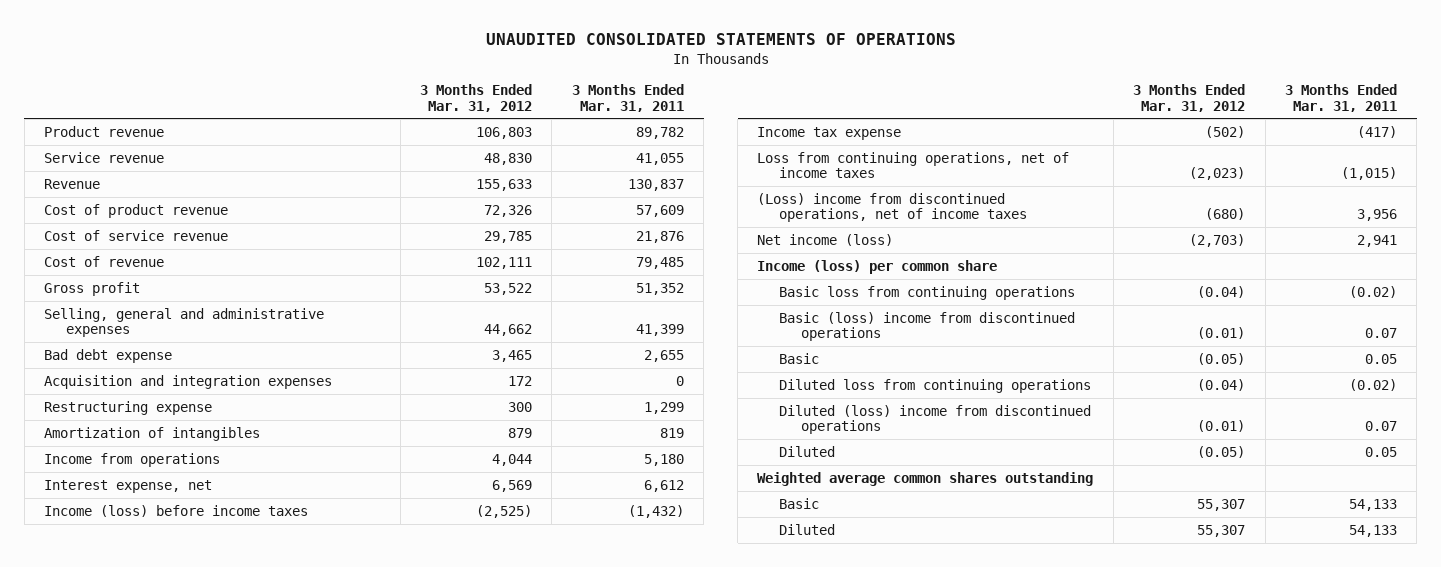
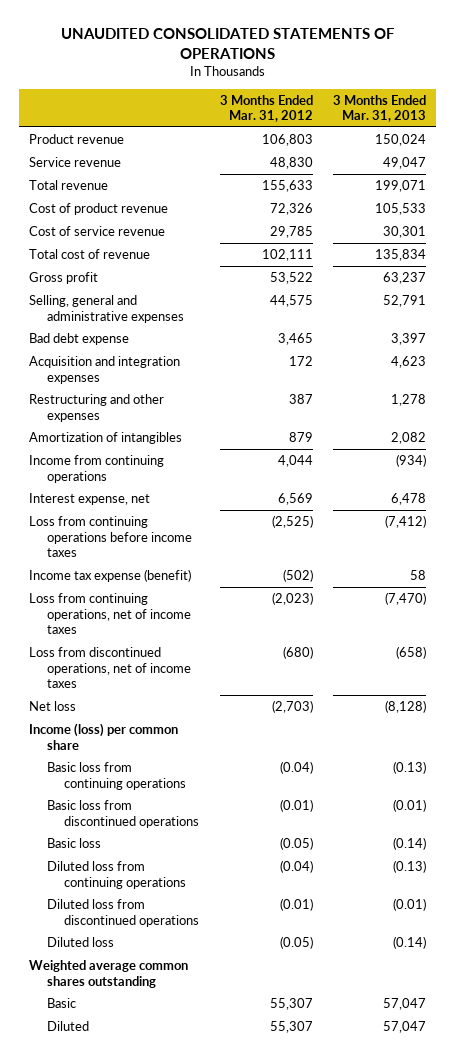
[571,84,684,112] 3 Months Ended Mar. 31, 2011 -> none
none -> [333,94,427,123] 3 Months Ended Mar. 31, 2013
[44,178,101,189] Revenue -> [29,180,109,191] Total revenue
[44,255,165,267] Cost of revenue -> [29,249,151,260] Total cost of revenue
[483,324,532,337] 44,662 -> [269,295,313,308] 44,575
[44,400,213,415] Restructuring expense -> [29,394,165,422] Restructuring and other expenses
[507,401,532,412] 300 -> [288,394,313,405] 387
[44,452,221,467] Income from operations -> [29,455,165,483] Income from continuing operations
[44,504,309,517] Income (loss) before income taxes -> [29,516,192,557] Loss from continuing operations before income taxes
[757,126,902,140] Income tax expense -> [29,569,192,583] Income tax expense (benefit)
[757,192,1028,223] (Loss) income from discontinued operations, net of income taxes -> [29,647,191,688] Loss from discontinued operations, net of income taxes
[757,233,894,246] Net income (loss) -> [29,701,77,712] Net loss
[779,311,1076,342] Basic (loss) income from discontinued operations -> [46,800,200,828] Basic loss from discontinued operations
[779,352,820,364] Basic -> [46,838,101,849] Basic loss
[779,404,1092,435] Diluted (loss) income from discontinued operations -> [46,899,200,927] Diluted loss from discontinued operations
[779,445,836,457] Diluted -> [46,937,114,948] Diluted loss

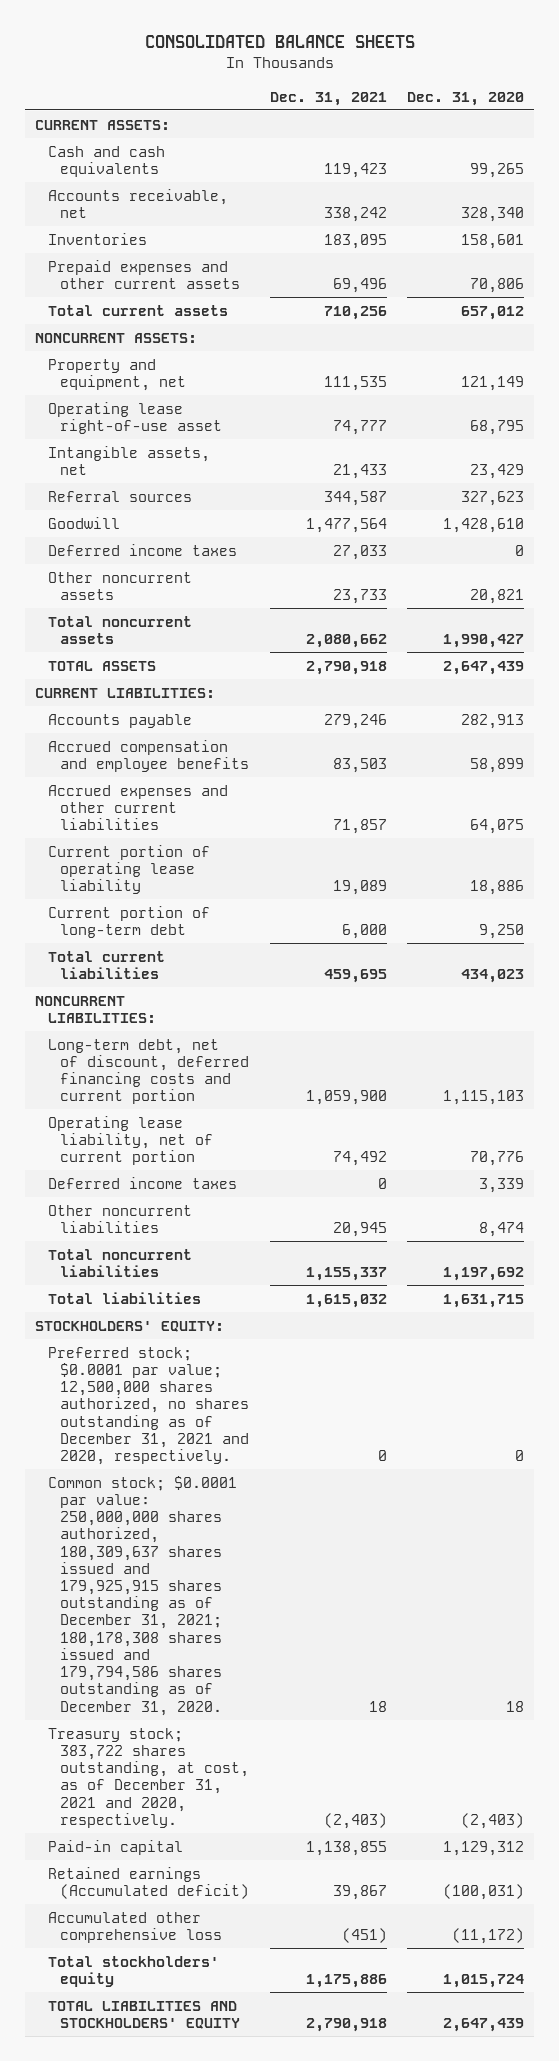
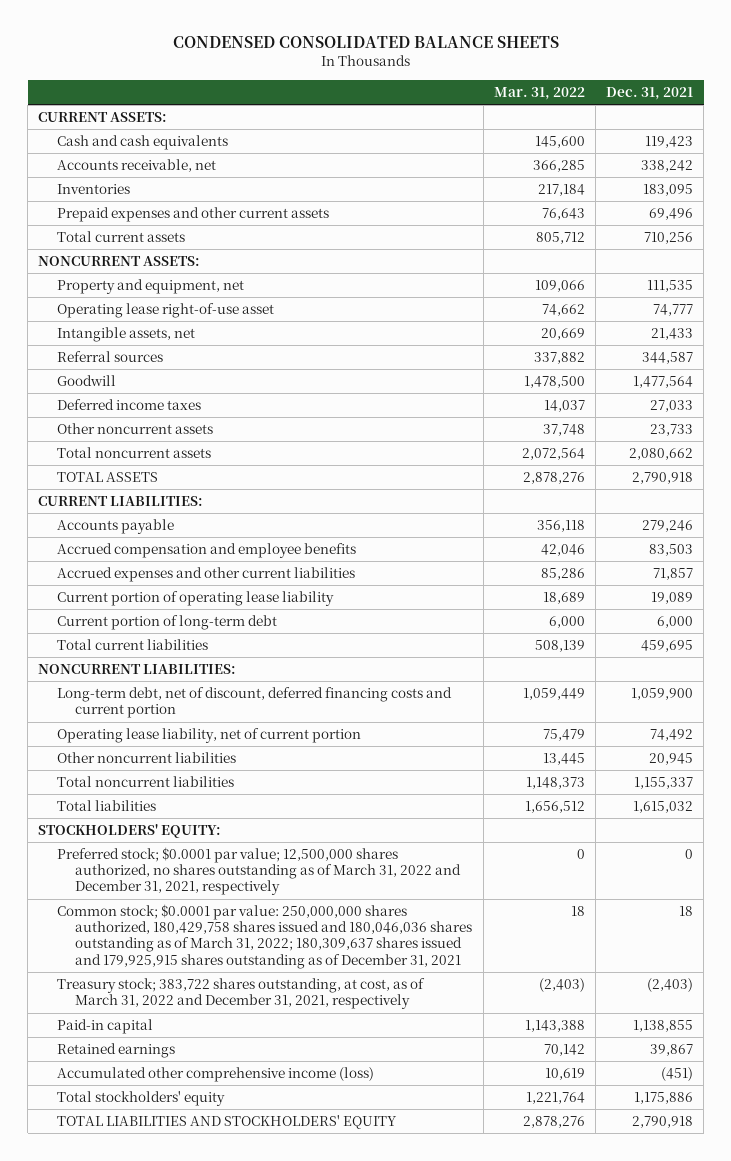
[144,34,415,48] CONSOLIDATED BALANCE SHEETS -> [172,36,559,49] CONDENSED CONSOLIDATED BALANCE SHEETS
[407,91,525,106] Dec. 31, 2020 -> none
none -> [493,86,585,100] Mar. 31, 2022
[47,1176,237,1189] Deferred income taxes -> none
[47,1346,250,1466] Preferred stock; $0.0001 par value; 12,500,000 shares authorized, no shares outstanding as of December 31, 2021 and 2020, respectively. -> [56,847,462,896] Preferred stock; $0.0001 par value; 12,500,000 shares authorized, no shares outstanding as of March 31, 2022 and December 31, 2021, respectively
[47,1475,237,1716] Common stock; $0.0001 par value: 250,000,000 shares authorized, 180,309,637 shares issued and 179,925,915 shares outstanding as of December 31, 2021; 180,178,308 shares issued and 179,794,586 shares outstanding as of December 31, 2020. -> [56,904,473,969] Common stock; $0.0001 par value: 250,000,000 shares authorized, 180,429,758 shares issued and 180,046,036 shares outstanding as of March 31, 2022; 180,309,637 shares issued and 179,925,915 shares outstanding as of December 31, 2021
[47,1727,250,1828] Treasury stock; 383,722 shares outstanding, at cost, as of December 31, 2021 and 2020, respectively. -> [56,978,425,1010] Treasury stock; 383,722 shares outstanding, at cost, as of March 31, 2022 and December 31, 2021, respectively
[47,1866,250,1899] Retained earnings (Accumulated deficit) -> [56,1043,175,1059] Retained earnings
[47,1911,223,1943] Accumulated other comprehensive loss -> [56,1067,374,1083] Accumulated other comprehensive income (loss)

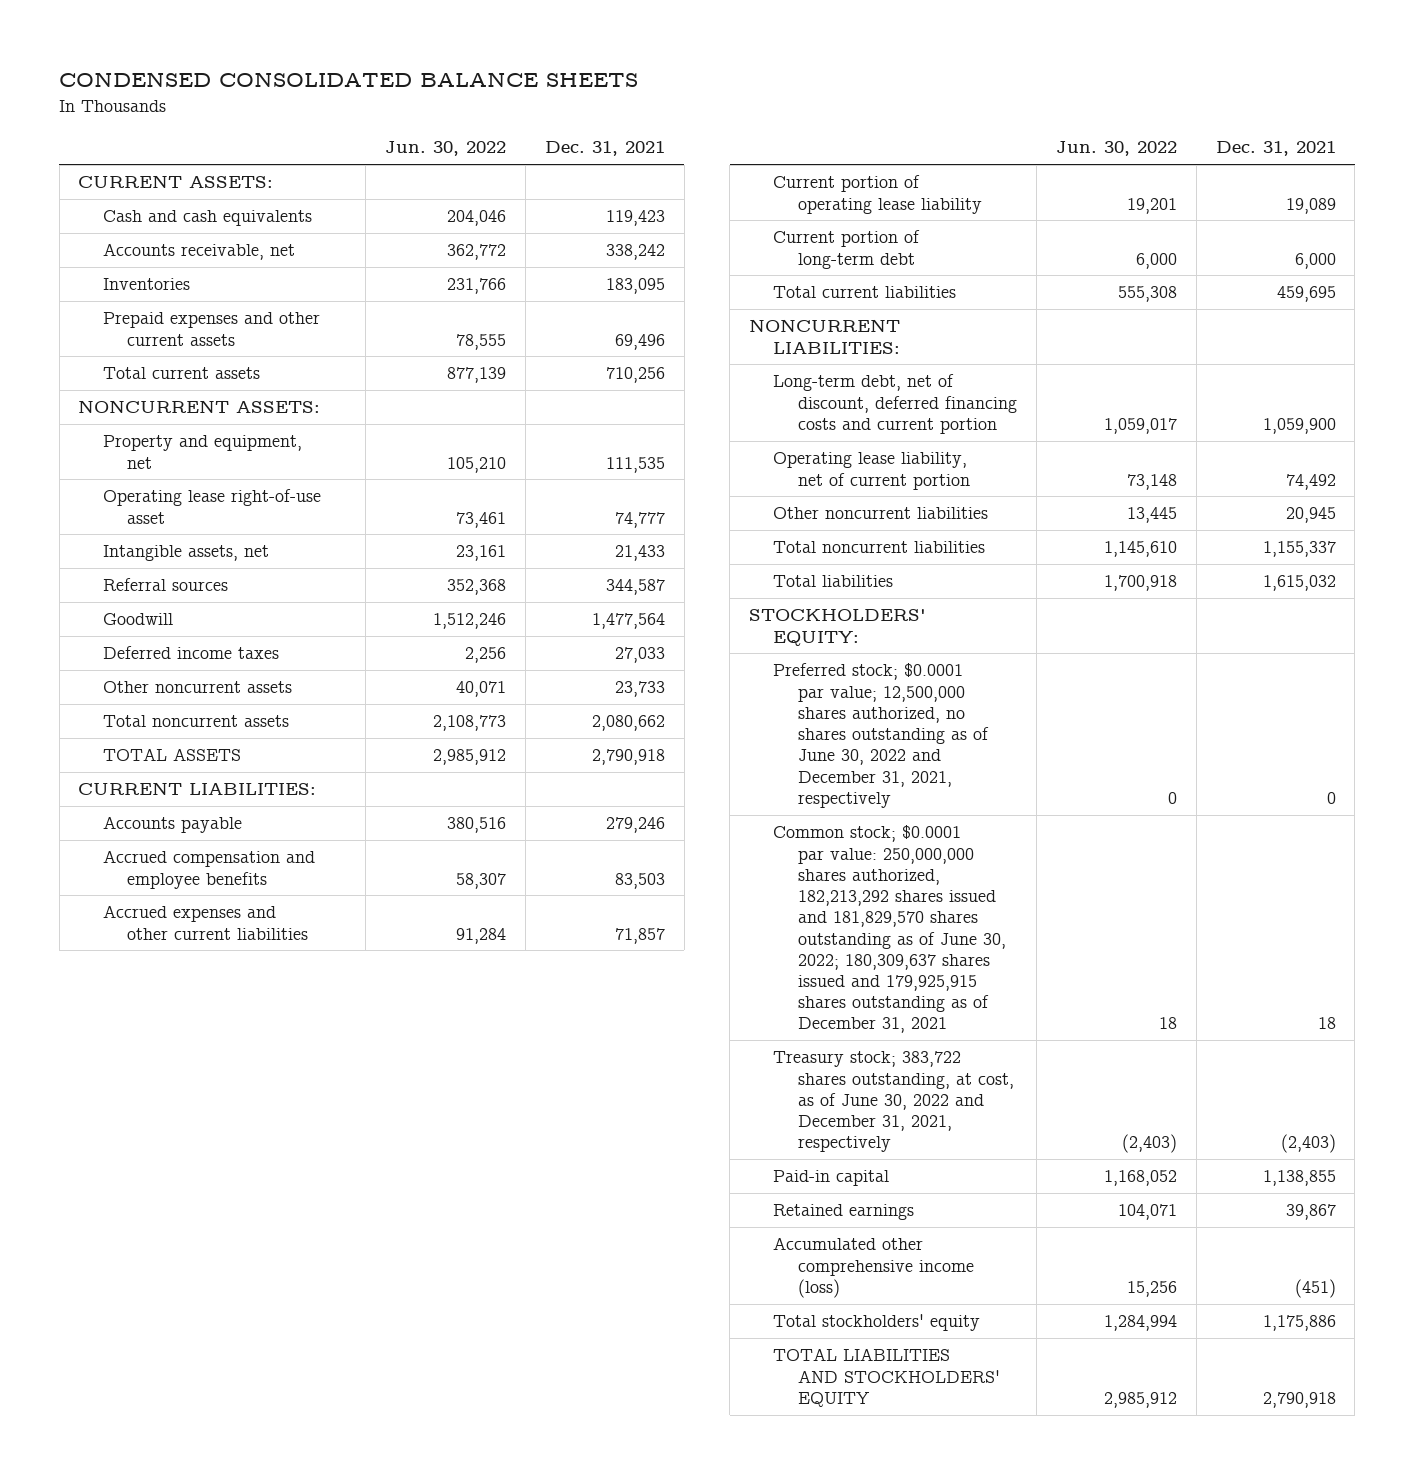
[493,86,585,100] Mar. 31, 2022 -> none
none -> [385,141,507,157] Jun. 30, 2022
[56,847,462,896] Preferred stock; $0.0001 par value; 12,500,000 shares authorized, no shares outstanding as of March 31, 2022 and December 31, 2021, respectively -> [773,663,989,808] Preferred stock; $0.0001 par value; 12,500,000 shares authorized, no shares outstanding as of June 30, 2022 and December 31, 2021, respectively
[56,904,473,969] Common stock; $0.0001 par value: 250,000,000 shares authorized, 180,429,758 shares issued and 180,046,036 shares outstanding as of March 31, 2022; 180,309,637 shares issued and 179,925,915 shares outstanding as of December 31, 2021 -> [773,825,1006,1034] Common stock; $0.0001 par value: 250,000,000 shares authorized, 182,213,292 shares issued and 181,829,570 shares outstanding as of June 30, 2022; 180,309,637 shares issued and 179,925,915 shares outstanding as of December 31, 2021
[56,978,425,1010] Treasury stock; 383,722 shares outstanding, at cost, as of March 31, 2022 and December 31, 2021, respectively -> [773,1051,1014,1153] Treasury stock; 383,722 shares outstanding, at cost, as of June 30, 2022 and December 31, 2021, respectively

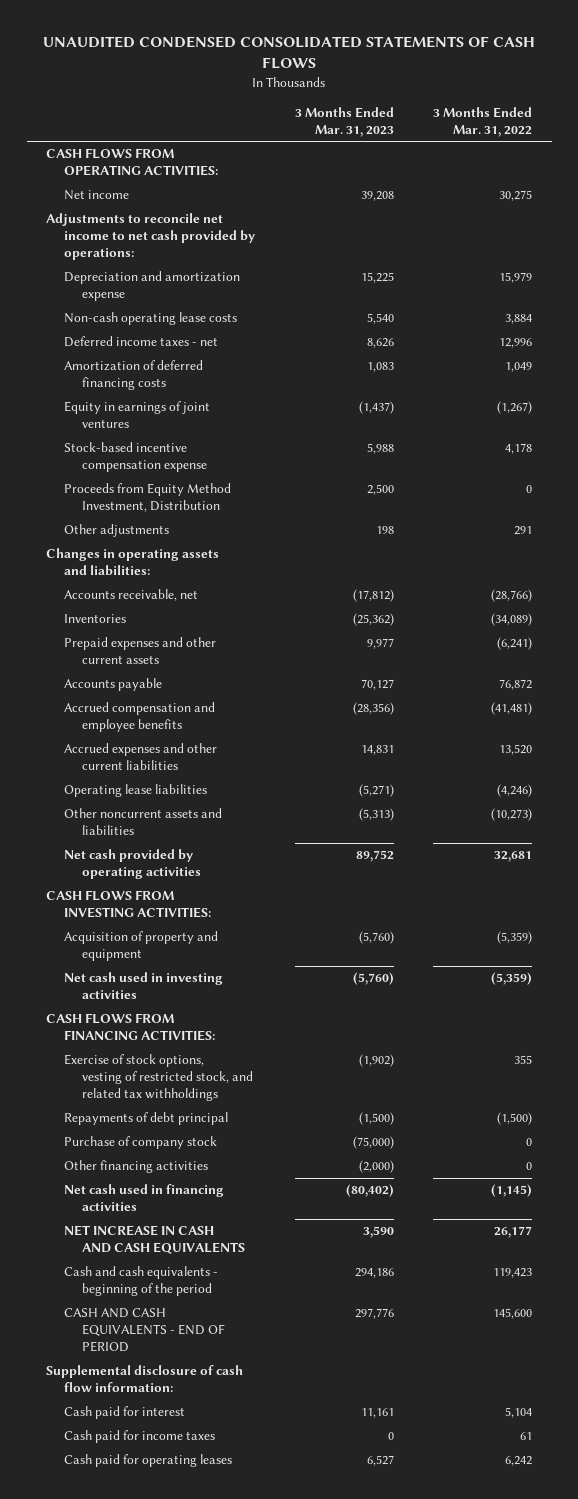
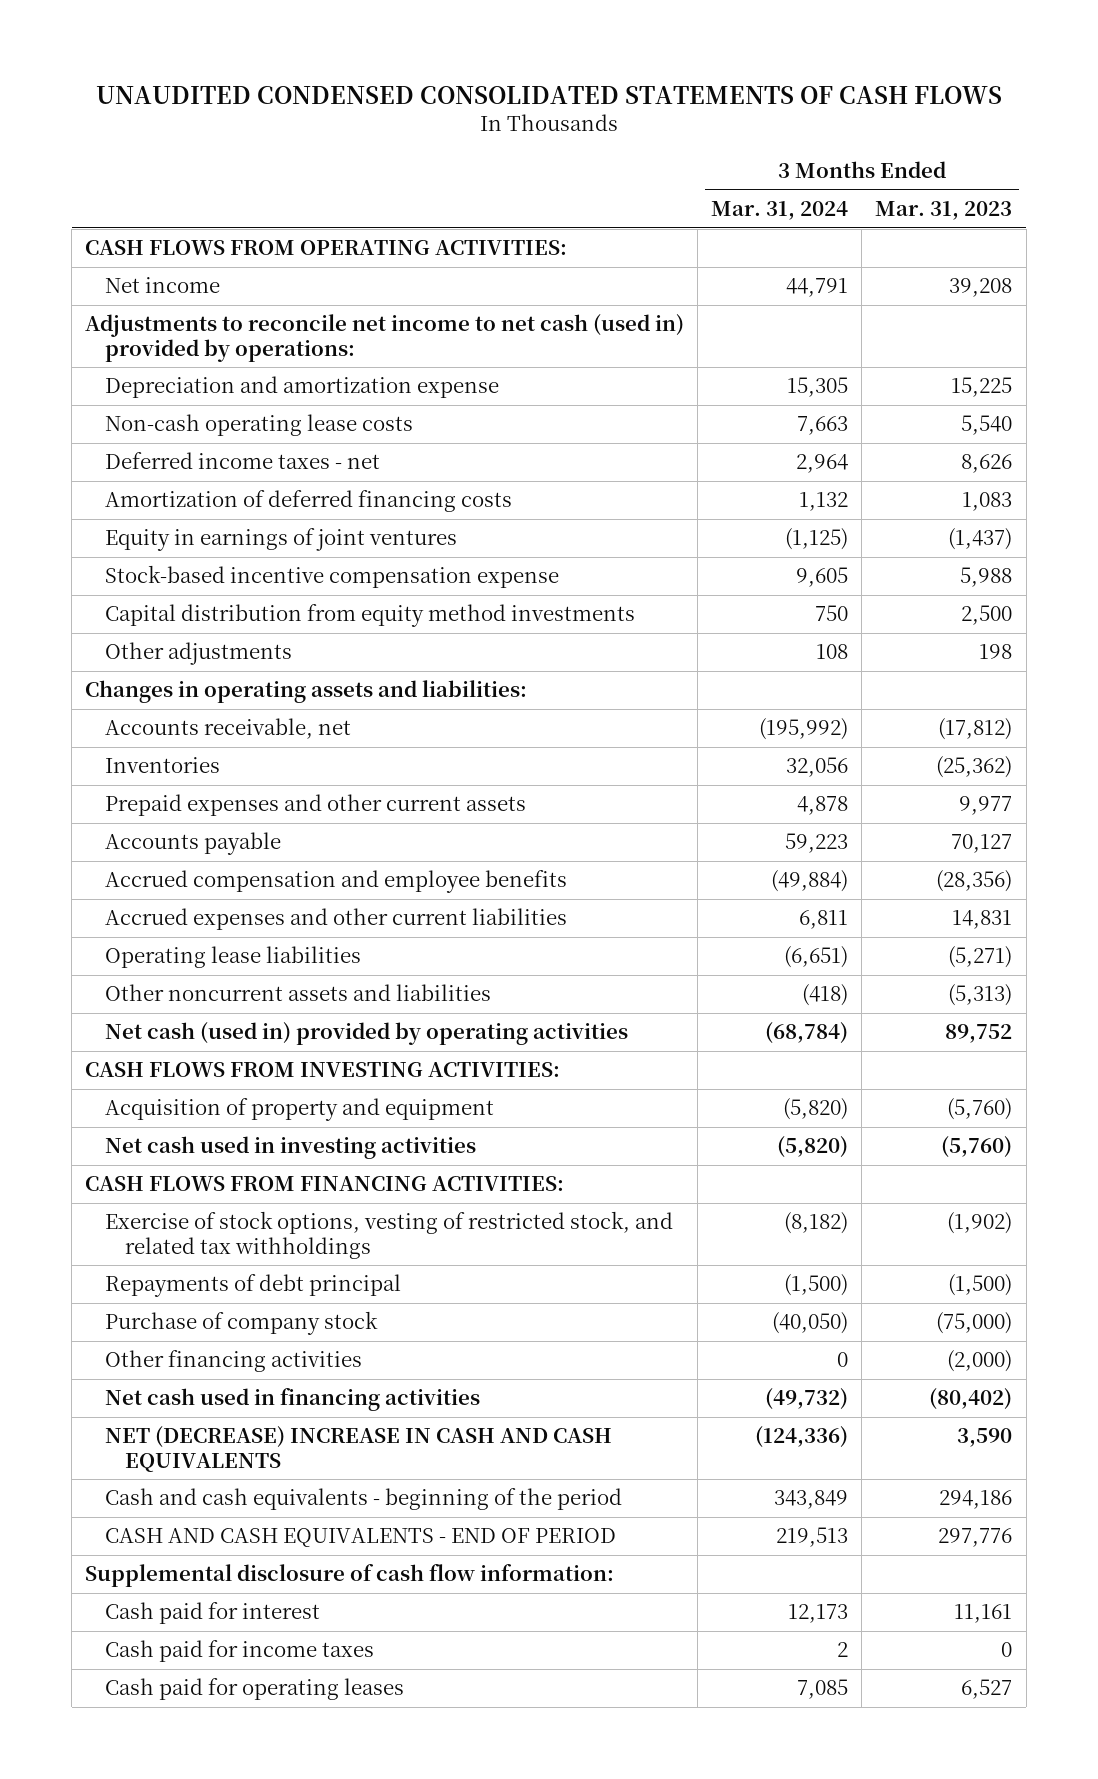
[433,106,533,137] 3 Months Ended Mar. 31, 2022 -> none
none -> [711,201,849,221] Mar. 31, 2024
[46,213,256,261] Adjustments to reconcile net income to net cash provided by operations: -> [85,314,685,362] Adjustments to reconcile net income to net cash (used in) provided by operations:
[64,483,232,513] Proceeds from Equity Method Investment, Distribution -> [105,604,636,628] Capital distribution from equity method investments
[64,849,202,880] Net cash provided by operating activities -> [105,1022,629,1046] Net cash (used in) provided by operating activities
[64,1225,246,1255] NET INCREASE IN CASH AND CASH EQUIVALENTS -> [105,1426,613,1472] NET (DECREASE) INCREASE IN CASH AND CASH EQUIVALENTS

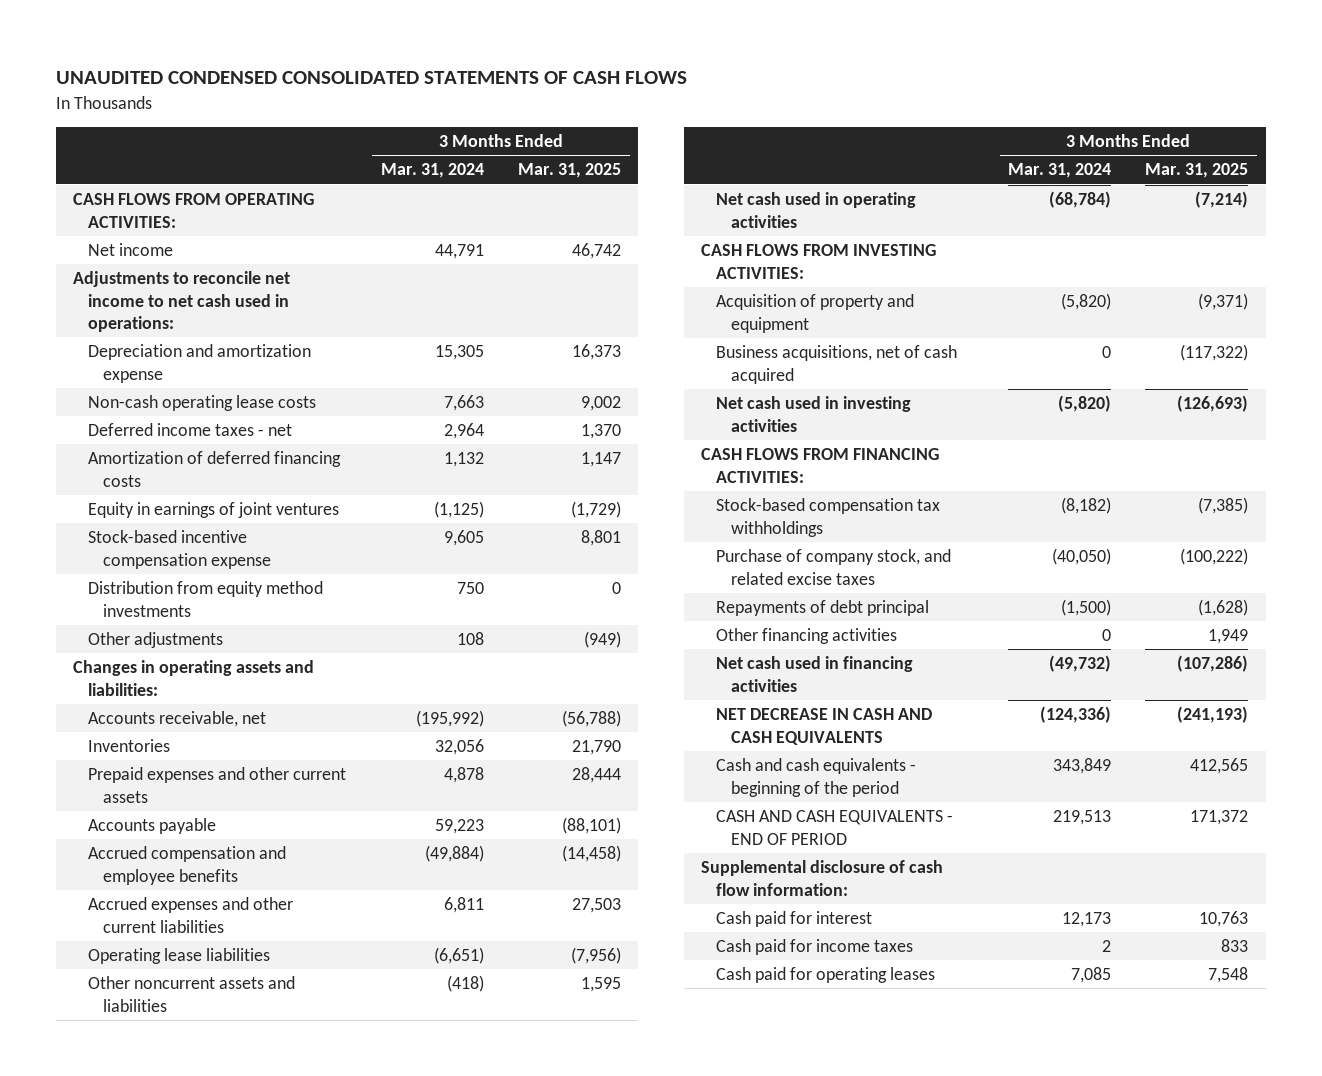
[875,201,1013,221] Mar. 31, 2023 -> none
none -> [517,163,621,179] Mar. 31, 2025
[85,314,685,362] Adjustments to reconcile net income to net cash (used in) provided by operations: -> [73,271,291,333] Adjustments to reconcile net income to net cash used in operations:
[105,604,636,628] Capital distribution from equity method investments -> [88,581,324,617] Distribution from equity method investments
[105,1022,629,1046] Net cash (used in) provided by operating activities -> [715,192,916,228] Net cash used in operating activities
none -> [715,345,957,384] Business acquisitions, net of cash acquired
[105,1211,674,1259] Exercise of stock options, vesting of restricted stock, and related tax withholdings -> [715,498,940,537] Stock-based compensation tax withholdings
none -> [715,549,951,585] Purchase of company stock, and related excise taxes
[105,1311,379,1336] Purchase of company stock -> none
[105,1426,613,1472] NET (DECREASE) INCREASE IN CASH AND CASH EQUIVALENTS -> [715,708,932,745] NET DECREASE IN CASH AND CASH EQUIVALENTS

